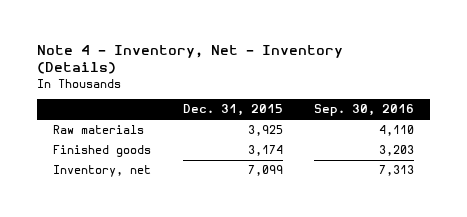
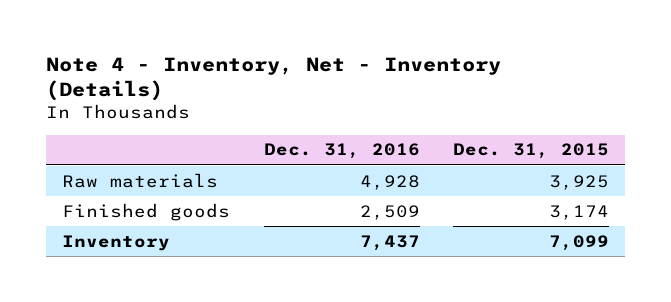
[313,104,414,117] Sep. 30, 2016 -> none
none -> [263,143,420,160] Dec. 31, 2016
[53,165,152,178] Inventory, net -> [62,234,171,251] Inventory

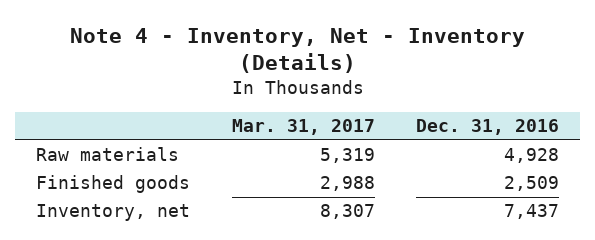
[452,143,609,160] Dec. 31, 2015 -> none
none -> [231,118,375,135] Mar. 31, 2017
[62,234,171,251] Inventory -> [36,204,191,222] Inventory, net

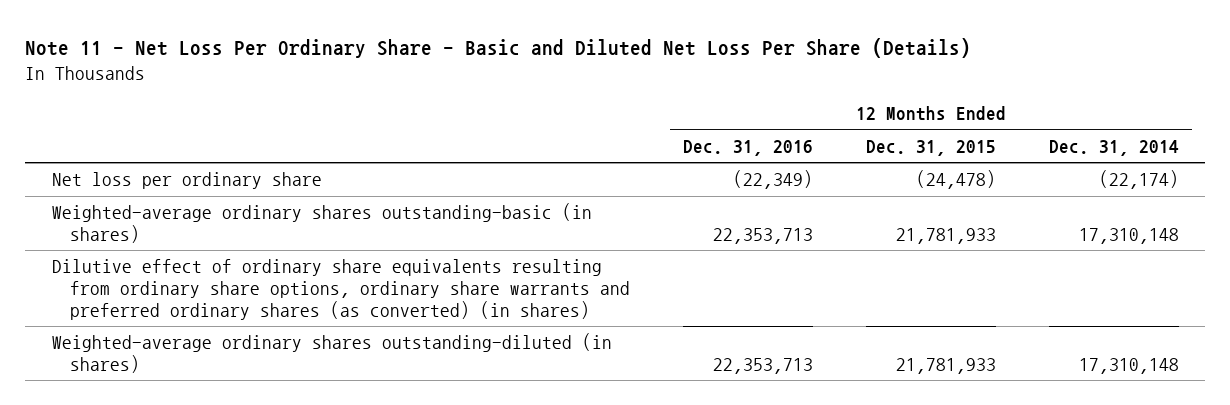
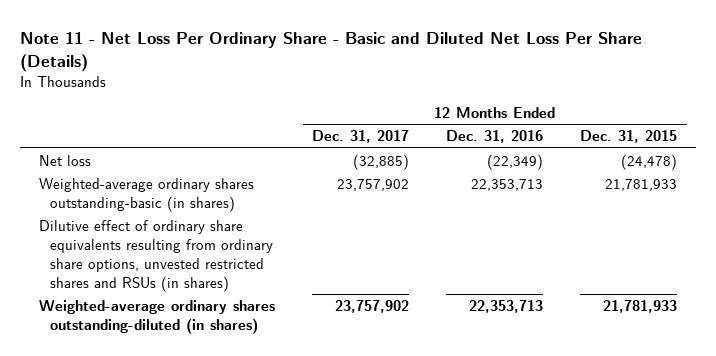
[1048,139,1179,156] Dec. 31, 2014 -> none
none -> [312,130,410,144] Dec. 31, 2017
[51,172,322,190] Net loss per ordinary share -> [39,154,92,166] Net loss
[51,259,631,320] Dilutive effect of ordinary share equivalents resulting from ordinary share options, ordinary share warrants and preferred ordinary shares (as converted) (in shares) -> [39,219,273,292] Dilutive effect of ordinary share equivalents resulting from ordinary share options, unvested restricted shares and RSUs (in shares)

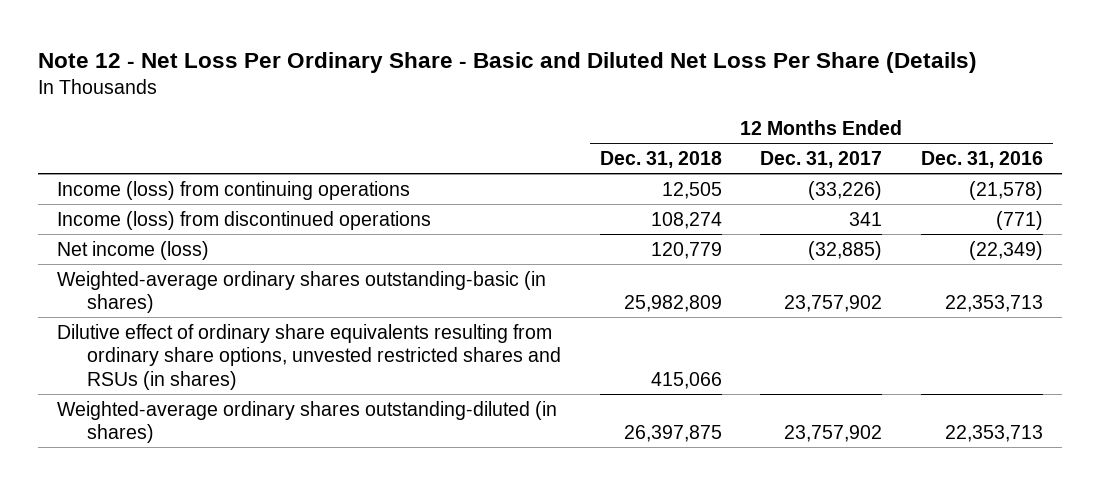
[20,31,643,72] Note 11 - Net Loss Per Ordinary Share - Basic and Diluted Net Loss Per Share (Details) -> [37,51,977,73] Note 12 - Net Loss Per Ordinary Share - Basic and Diluted Net Loss Per Share (Details)
[580,130,678,144] Dec. 31, 2015 -> none
none -> [599,151,722,169] Dec. 31, 2018
none -> [57,180,411,200] Income (loss) from continuing operations
none -> [57,210,432,230] Income (loss) from discontinued operations
[39,154,92,166] Net loss -> [57,240,210,260] Net income (loss)

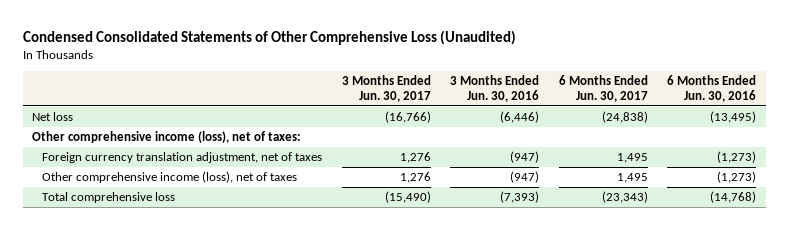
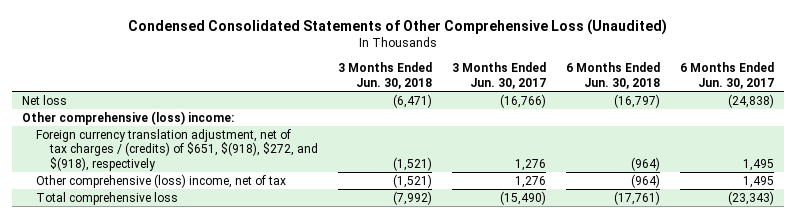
[450,75,540,102] 3 Months Ended Jun. 30, 2016 -> none
[667,75,757,102] 6 Months Ended Jun. 30, 2016 -> none
none -> [338,62,433,89] 3 Months Ended Jun. 30, 2018
none -> [566,62,661,89] 6 Months Ended Jun. 30, 2018
[32,130,302,143] Other comprehensive income (loss), net of taxes: -> [21,111,234,126] Other comprehensive (loss) income:
[42,151,323,163] Foreign currency translation adjustment, net of taxes -> [35,129,319,171] Foreign currency translation adjustment, net of tax charges / (credits) of $651, $(918), $272, and $(918), respectively
[42,170,298,183] Other comprehensive income (loss), net of taxes -> [35,174,286,189] Other comprehensive (loss) income, net of tax

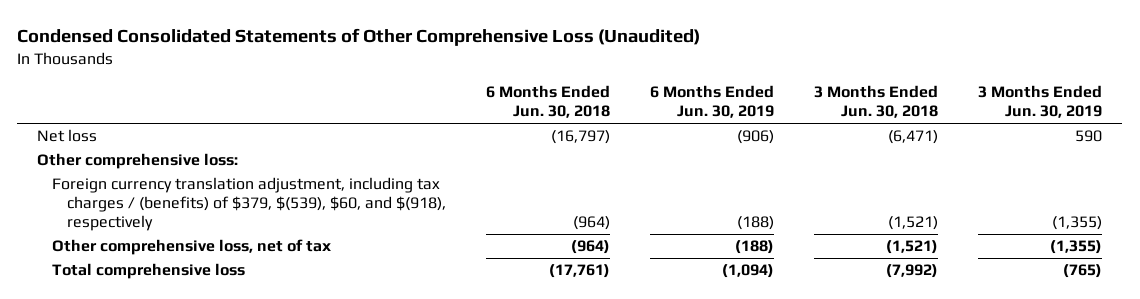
[452,62,547,89] 3 Months Ended Jun. 30, 2017 -> none
[680,62,775,89] 6 Months Ended Jun. 30, 2017 -> none
none -> [650,85,775,119] 6 Months Ended Jun. 30, 2019
none -> [978,85,1103,119] 3 Months Ended Jun. 30, 2019
[21,111,234,126] Other comprehensive (loss) income: -> [37,153,239,170] Other comprehensive loss:
[35,129,319,171] Foreign currency translation adjustment, net of tax charges / (credits) of $651, $(918), $272, and $(918), respectively -> [52,177,447,232] Foreign currency translation adjustment, including tax charges / (benefits) of $379, $(539), $60, and $(918), respectively
[35,174,286,189] Other comprehensive (loss) income, net of tax -> [52,239,332,256] Other comprehensive loss, net of tax

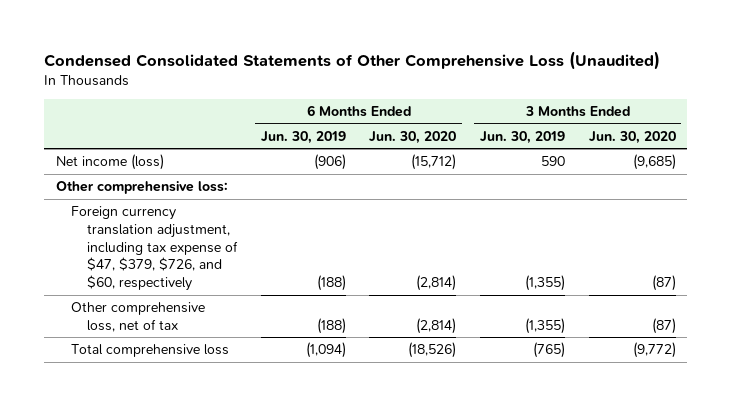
[486,85,611,119] 6 Months Ended Jun. 30, 2018 -> none
[814,85,939,119] 3 Months Ended Jun. 30, 2018 -> none
none -> [369,130,457,144] Jun. 30, 2020
none -> [588,130,676,144] Jun. 30, 2020
[37,129,98,143] Net loss -> [55,154,164,171] Net income (loss)
[52,177,447,232] Foreign currency translation adjustment, including tax charges / (benefits) of $379, $(539), $60, and $(918), respectively -> [71,206,239,292] Foreign currency translation adjustment, including tax expense of $47, $379, $726, and $60, respectively

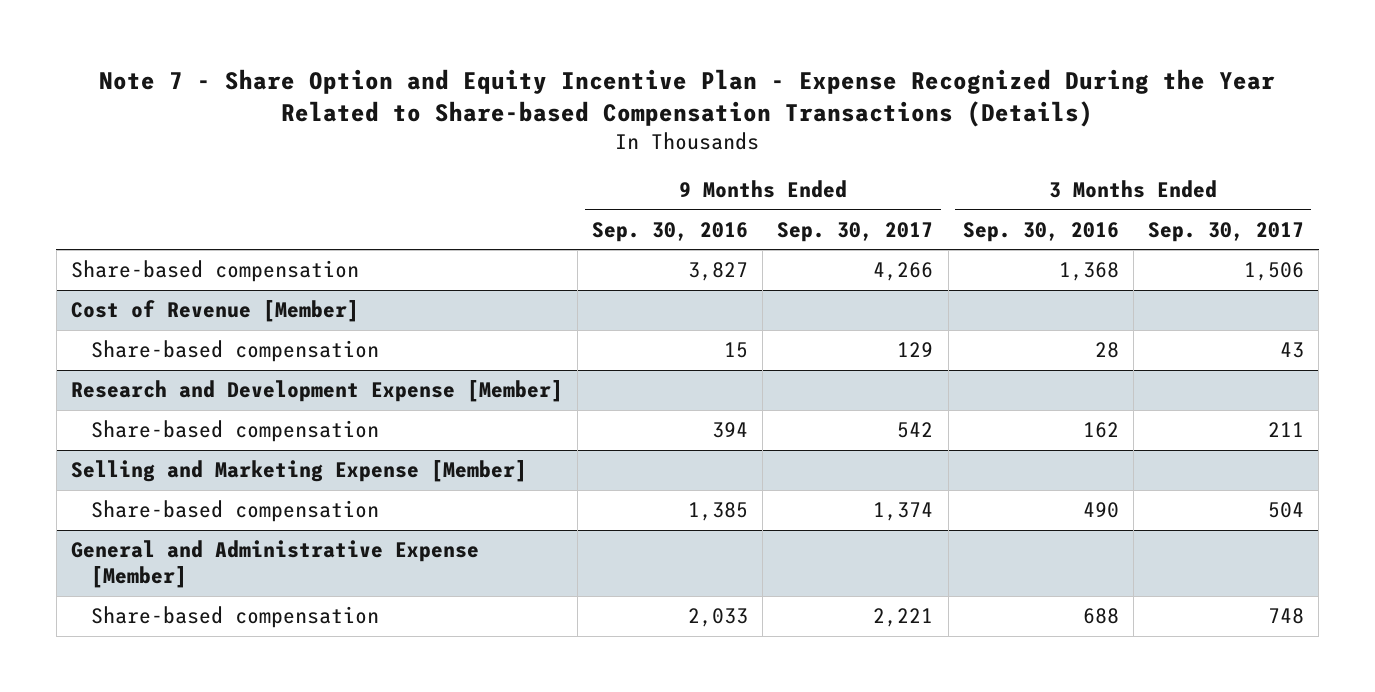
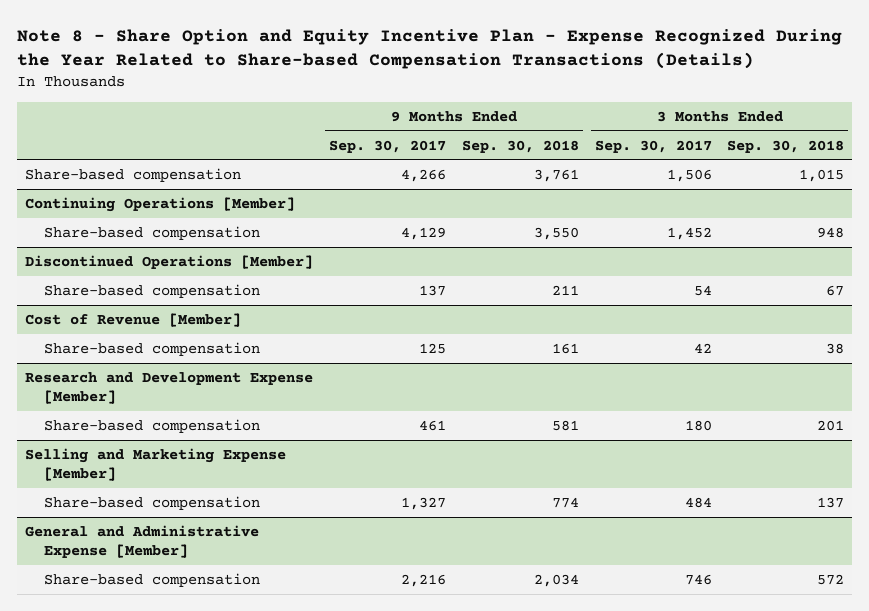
[99,68,1276,127] Note 7 - Share Option and Equity Incentive Plan - Expense Recognized During the Year Related to Share-based Compensation Transactions (Details) -> [16,29,842,70] Note 8 - Share Option and Equity Incentive Plan - Expense Recognized During the Year Related to Share-based Compensation Transactions (Details)
[592,221,749,242] Sep. 30, 2016 -> none
[962,221,1119,242] Sep. 30, 2016 -> none
none -> [461,139,579,153] Sep. 30, 2018
none -> [727,139,845,153] Sep. 30, 2018
none -> [24,196,295,212] Continuing Operations [Member]
none -> [44,225,261,240] Share-based compensation
none -> [24,254,313,269] Discontinued Operations [Member]
none -> [44,283,261,298] Share-based compensation
[897,342,934,358] 129 -> [418,342,446,354] 125
[1280,342,1305,359] 43 -> [693,342,712,353] 42
[897,422,934,439] 542 -> [418,419,446,431] 461
[1268,422,1305,438] 211 -> [684,419,712,431] 180
[873,502,934,522] 1,374 -> [400,496,446,510] 1,327
[1268,502,1305,519] 504 -> [684,496,712,508] 484
[873,608,934,628] 2,221 -> [400,573,446,587] 2,216
[1268,608,1305,625] 748 -> [684,573,712,585] 746

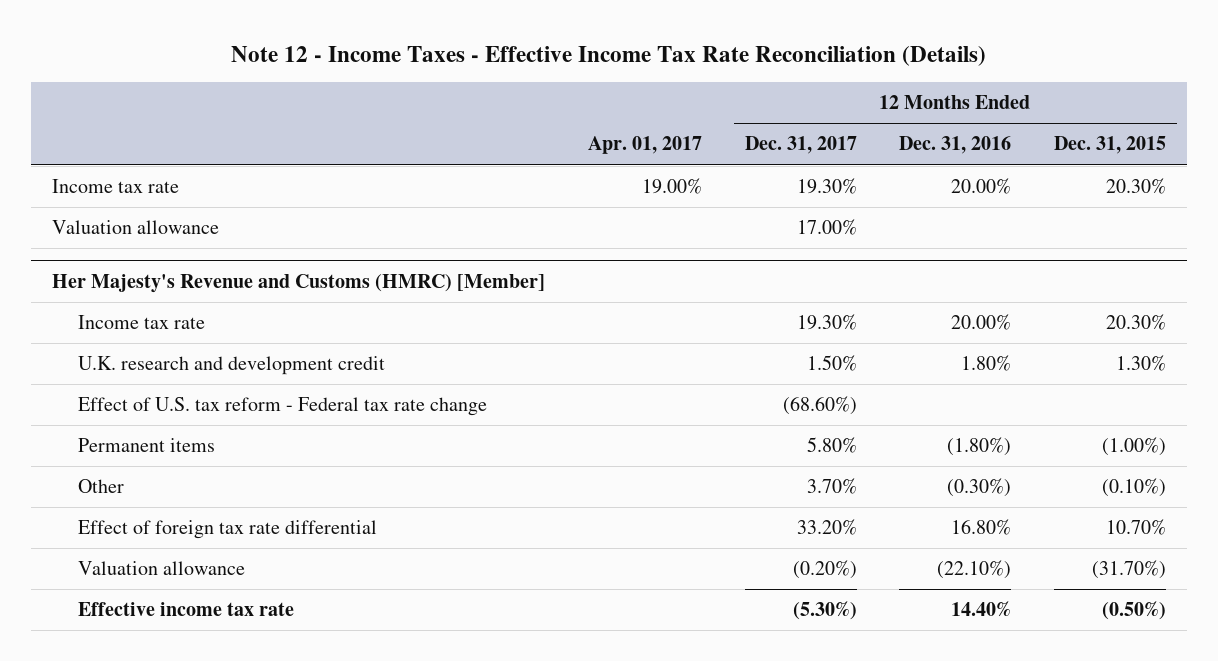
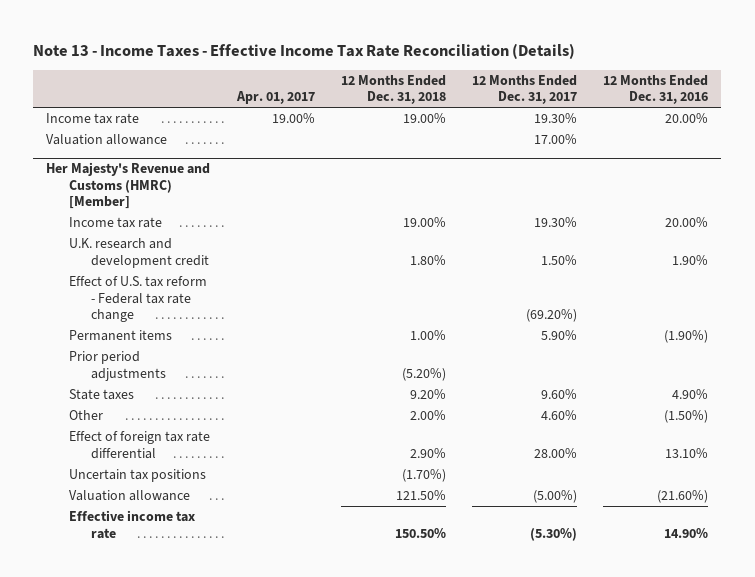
[231,45,987,66] Note 12 - Income Taxes - Effective Income Tax Rate Reconciliation (Details) -> [33,42,576,59] Note 13 - Income Taxes - Effective Income Tax Rate Reconciliation (Details)
[1053,136,1166,155] Dec. 31, 2015 -> none
none -> [340,75,446,105] 12 Months Ended Dec. 31, 2018
[961,355,1012,372] 1.80% -> [672,254,709,265] 1.90%
[782,396,857,416] (68.60%) -> [525,309,577,323] (69.20%)
[806,437,857,454] 5.80% -> [540,330,577,341] 5.90%
[947,437,1012,457] (1.80%) -> [664,330,709,344] (1.90%)
none -> [68,351,167,381] Prior period adjustments
none -> [68,389,134,401] State taxes
[806,478,857,495] 3.70% -> [540,410,577,421] 4.60%
[947,478,1012,498] (0.30%) -> [664,410,709,424] (1.50%)
[796,519,857,536] 33.20% -> [533,447,577,458] 28.00%
[951,519,1012,536] 16.80% -> [665,447,709,458] 13.10%
none -> [68,469,206,483] Uncertain tax positions
[792,560,857,580] (0.20%) -> [532,490,577,504] (5.00%)
[937,560,1012,580] (22.10%) -> [657,490,709,504] (21.60%)
[951,601,1012,618] 14.40% -> [664,527,709,538] 14.90%

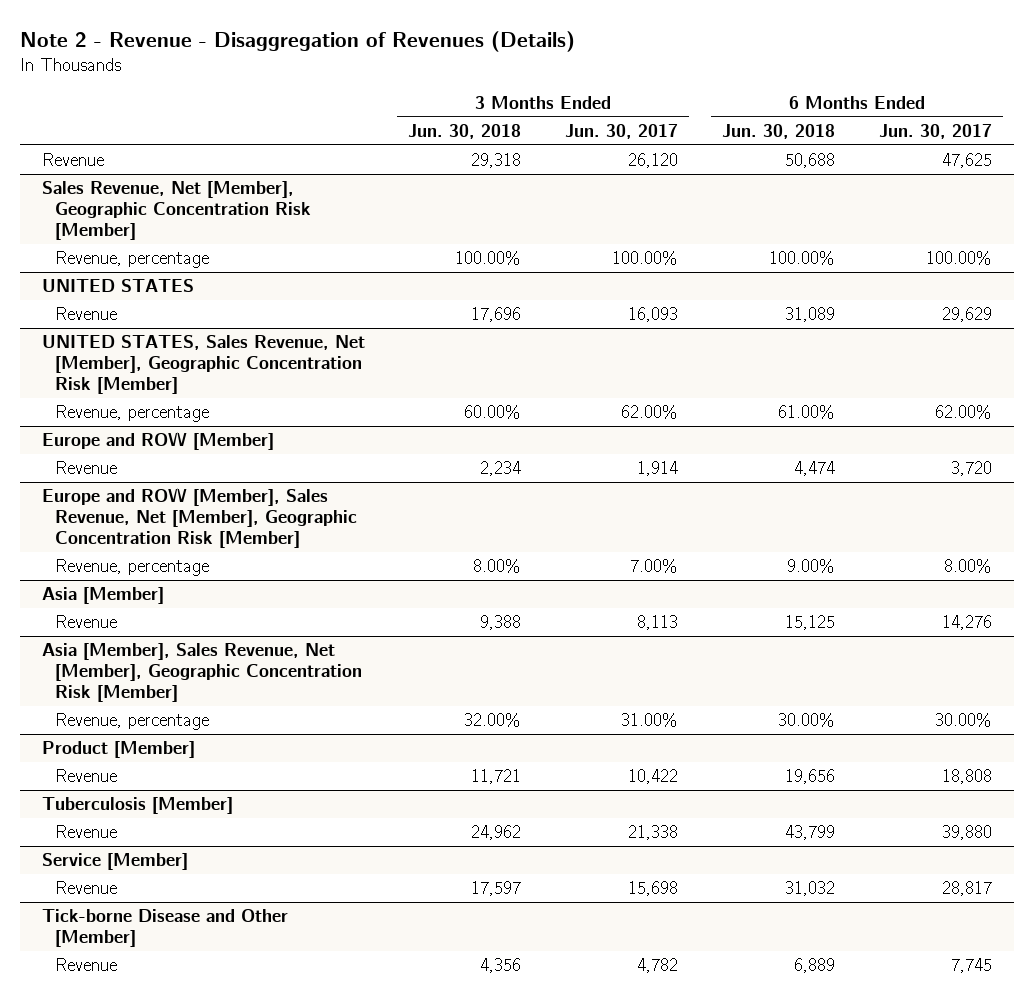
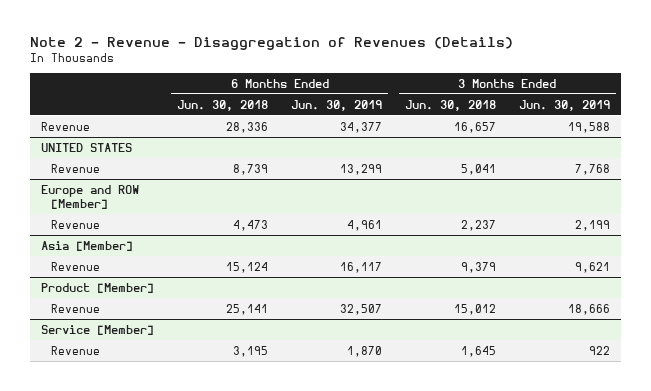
[565,123,679,139] Jun. 30, 2017 -> none
[879,123,993,139] Jun. 30, 2017 -> none
none -> [291,99,383,111] Jun. 30, 2019
none -> [518,99,610,111] Jun. 30, 2019
[41,181,312,241] Sales Revenue, Net [Member], Geographic Concentration Risk [Member] -> none
[55,251,210,269] Revenue, percentage -> none
[471,153,522,169] 29,318 -> [453,121,496,133] 16,657
[785,153,836,169] 50,688 -> [226,121,269,133] 28,336
[41,335,365,395] UNITED STATES, Sales Revenue, Net [Member], Geographic Concentration Risk [Member] -> none
[55,405,210,423] Revenue, percentage -> none
[471,307,522,323] 17,696 -> [460,163,496,175] 5,041
[785,307,836,323] 31,089 -> [233,163,269,175] 8,739
[41,487,358,549] Europe and ROW [Member], Sales Revenue, Net [Member], Geographic Concentration Risk [Member] -> none
[55,559,210,577] Revenue, percentage -> none
[480,461,522,477] 2,234 -> [460,219,496,231] 2,237
[794,461,836,477] 4,474 -> [233,219,269,231] 4,473
[41,643,363,703] Asia [Member], Sales Revenue, Net [Member], Geographic Concentration Risk [Member] -> none
[55,713,210,731] Revenue, percentage -> none
[480,615,522,631] 9,388 -> [460,261,496,273] 9,379
[785,615,836,631] 15,125 -> [226,261,269,273] 15,124
[41,797,233,815] Tuberculosis [Member] -> none
[55,825,118,839] Revenue -> none
[471,769,522,785] 11,721 -> [453,303,496,315] 15,012
[785,769,836,785] 19,656 -> [226,303,269,315] 25,141
[41,909,288,948] Tick-borne Disease and Other [Member] -> none
[55,958,118,972] Revenue -> none
[471,881,522,897] 17,597 -> [460,345,496,357] 1,645
[785,881,836,897] 31,032 -> [233,345,269,357] 3,195

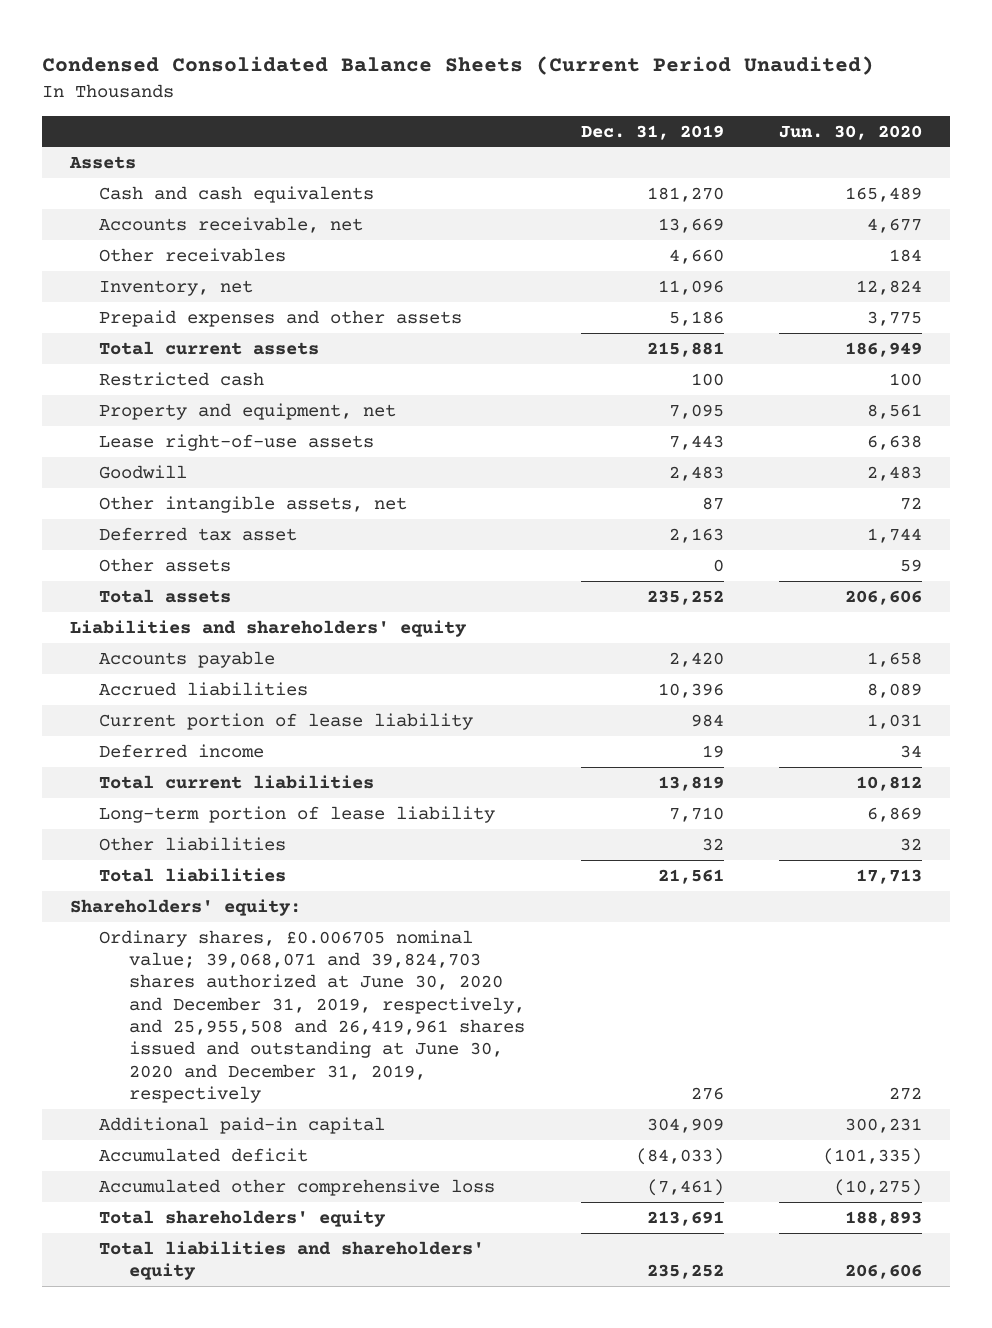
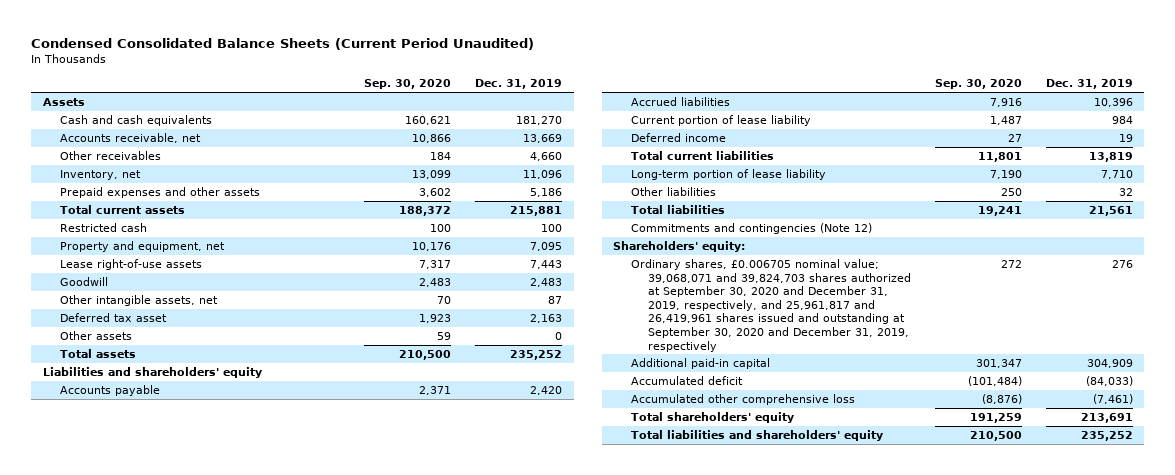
[779,124,923,140] Jun. 30, 2020 -> none
none -> [364,79,452,90] Sep. 30, 2020
none -> [630,222,872,234] Commitments and contingencies (Note 12)
[99,929,526,1104] Ordinary shares, £0.006705 nominal value; 39,068,071 and 39,824,703 shares authorized at June 30, 2020 and December 31, 2019, respectively, and 25,955,508 and 26,419,961 shares issued and outstanding at June 30, 2020 and December 31, 2019, respectively -> [630,258,912,352] Ordinary shares, £0.006705 nominal value; 39,068,071 and 39,824,703 shares authorized at September 30, 2020 and December 31, 2019, respectively, and 25,961,817 and 26,419,961 shares issued and outstanding at September 30, 2020 and December 31, 2019, respectively

